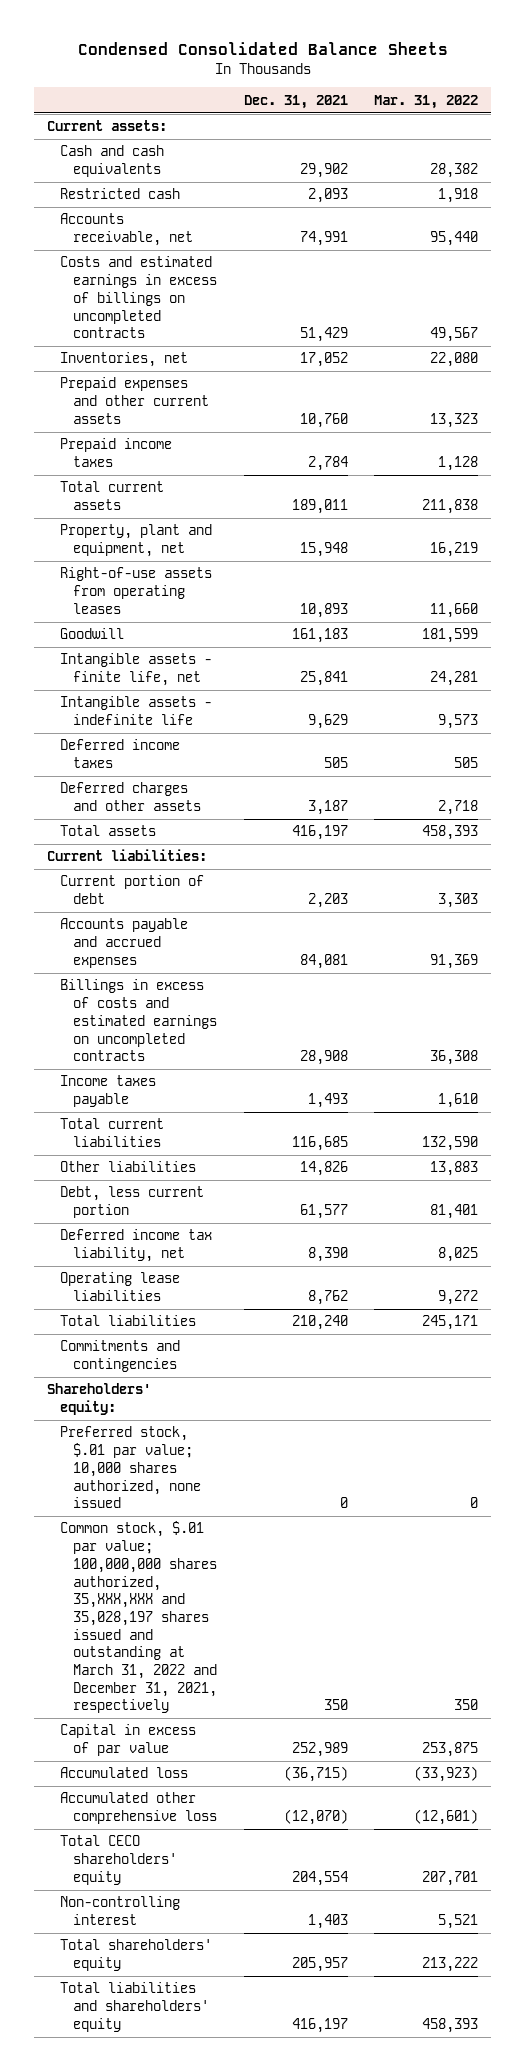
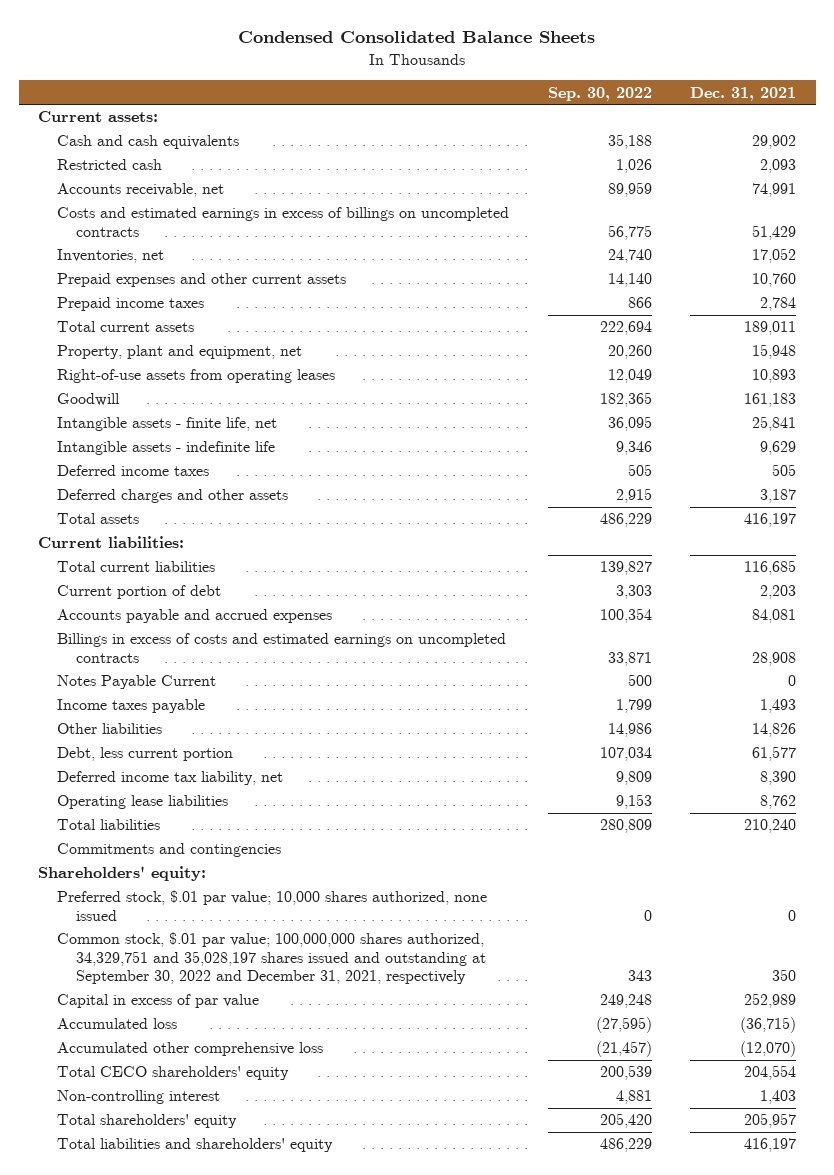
[374,94,479,109] Mar. 31, 2022 -> none
none -> [547,86,652,101] Sep. 30, 2022
[60,1118,165,1148] Total current liabilities -> [57,561,216,573] Total current liabilities
none -> [57,675,217,690] Notes Payable Current
[60,1521,218,1714] Common stock, $.01 par value; 100,000,000 shares authorized, 35,XXX,XXX and 35,028,197 shares issued and outstanding at March 31, 2022 and December 31, 2021, respectively -> [57,932,487,985] Common stock, $.01 par value; 100,000,000 shares authorized, 34,329,751 and 35,028,197 shares issued and outstanding at September 30, 2022 and December 31, 2021, respectively

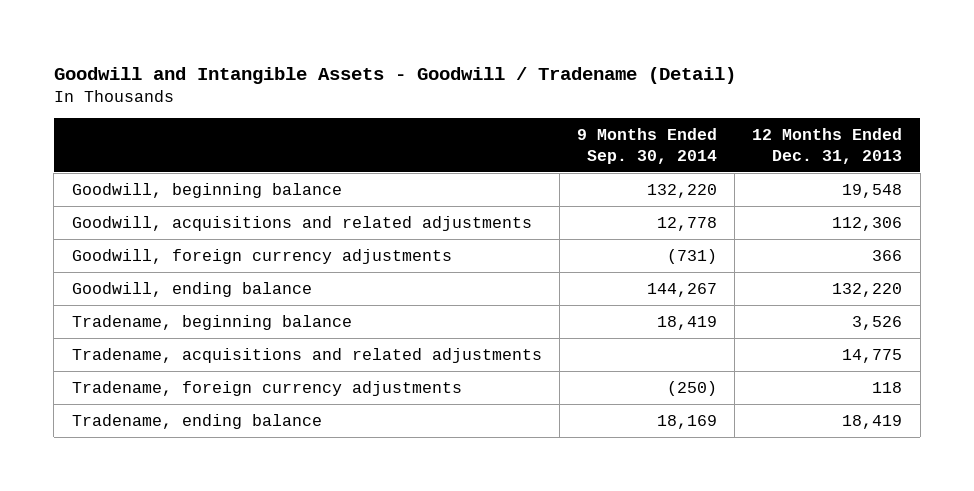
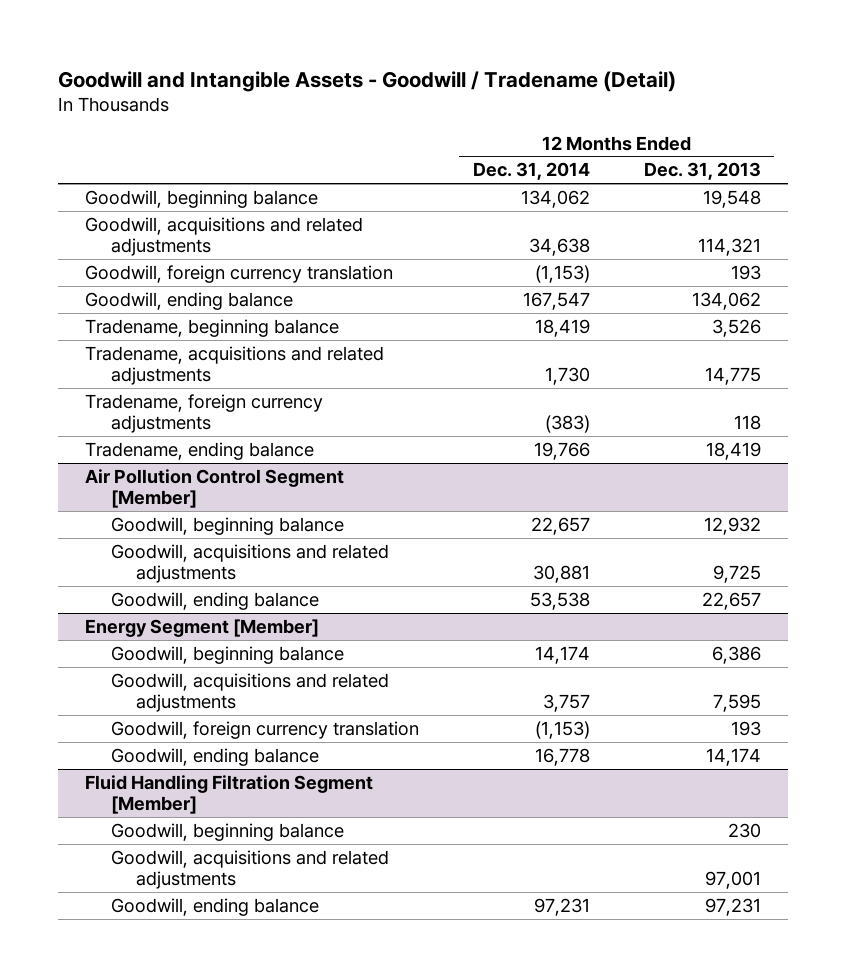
[577,128,718,164] 9 Months Ended Sep. 30, 2014 -> none
none -> [472,162,590,181] Dec. 31, 2014
[832,216,903,231] 112,306 -> [697,238,761,257] 114,321
[71,248,452,264] Goodwill, foreign currency adjustments -> [85,264,394,283] Goodwill, foreign currency translation
[872,249,903,261] 366 -> [730,264,761,280] 193
[832,282,903,297] 132,220 -> [691,291,761,310] 134,062
none -> [85,468,345,509] Air Pollution Control Segment [Member]
none -> [110,516,344,535] Goodwill, beginning balance
none -> [110,543,389,584] Goodwill, acquisitions and related adjustments
none -> [110,591,319,610] Goodwill, ending balance
none -> [85,618,320,637] Energy Segment [Member]
none -> [110,645,344,664] Goodwill, beginning balance
none -> [110,672,389,713] Goodwill, acquisitions and related adjustments
none -> [110,720,419,739] Goodwill, foreign currency translation
none -> [110,747,319,766] Goodwill, ending balance
none -> [85,774,374,815] Fluid Handling Filtration Segment [Member]
none -> [110,822,344,841] Goodwill, beginning balance
none -> [110,849,389,890] Goodwill, acquisitions and related adjustments
none -> [110,897,319,916] Goodwill, ending balance

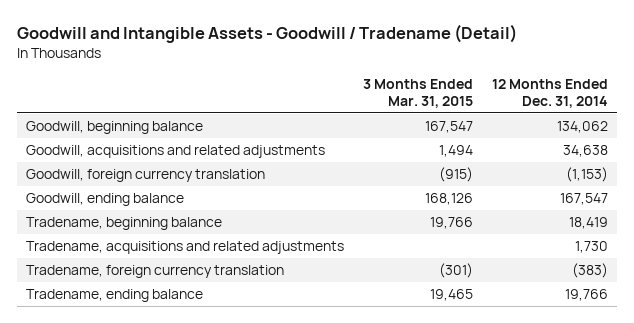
[643,162,761,181] Dec. 31, 2013 -> none
none -> [362,78,473,109] 3 Months Ended Mar. 31, 2015
[85,393,324,434] Tradename, foreign currency adjustments -> [26,265,285,279] Tradename, foreign currency translation
[85,468,345,509] Air Pollution Control Segment [Member] -> none
[110,516,344,535] Goodwill, beginning balance -> none
[110,543,389,584] Goodwill, acquisitions and related adjustments -> none
[110,591,319,610] Goodwill, ending balance -> none
[85,618,320,637] Energy Segment [Member] -> none
[110,645,344,664] Goodwill, beginning balance -> none
[110,672,389,713] Goodwill, acquisitions and related adjustments -> none
[110,720,419,739] Goodwill, foreign currency translation -> none
[110,747,319,766] Goodwill, ending balance -> none
[85,774,374,815] Fluid Handling Filtration Segment [Member] -> none
[110,822,344,841] Goodwill, beginning balance -> none
[110,849,389,890] Goodwill, acquisitions and related adjustments -> none
[110,897,319,916] Goodwill, ending balance -> none

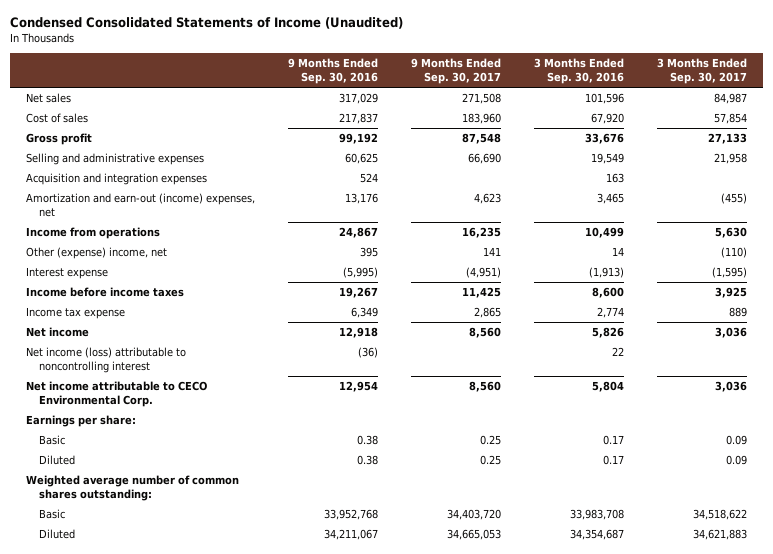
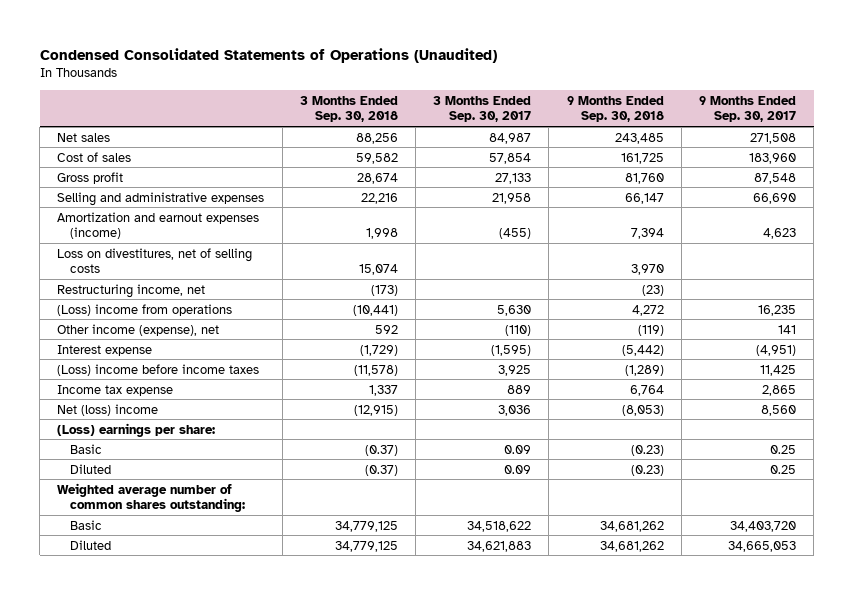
[10,17,404,30] Condensed Consolidated Statements of Income (Unaudited) -> [39,47,497,63] Condensed Consolidated Statements of Operations (Unaudited)
[288,58,379,85] 9 Months Ended Sep. 30, 2016 -> none
[533,58,624,85] 3 Months Ended Sep. 30, 2016 -> none
none -> [299,95,398,123] 3 Months Ended Sep. 30, 2018
none -> [566,95,664,123] 9 Months Ended Sep. 30, 2018
[26,172,208,185] Acquisition and integration expenses -> none
[26,192,256,217] Amortization and earn-out (income) expenses, net -> [57,211,260,239] Amortization and earnout expenses (income)
none -> [57,247,253,273] Loss on divestitures, net of selling costs
none -> [57,283,206,298] Restructuring income, net
[26,226,161,239] Income from operations -> [57,303,233,316] (Loss) income from operations
[26,246,168,259] Other (expense) income, net -> [57,323,220,336] Other income (expense), net
[26,286,185,297] Income before income taxes -> [57,363,260,376] (Loss) income before income taxes
[26,346,187,373] Net income (loss) attributable to noncontrolling interest -> none
[26,380,208,407] Net income attributable to CECO Environmental Corp. -> none
[26,326,90,337] Net income -> [57,403,159,416] Net (loss) income
[26,414,137,427] Earnings per share: -> [57,422,216,437] (Loss) earnings per share:

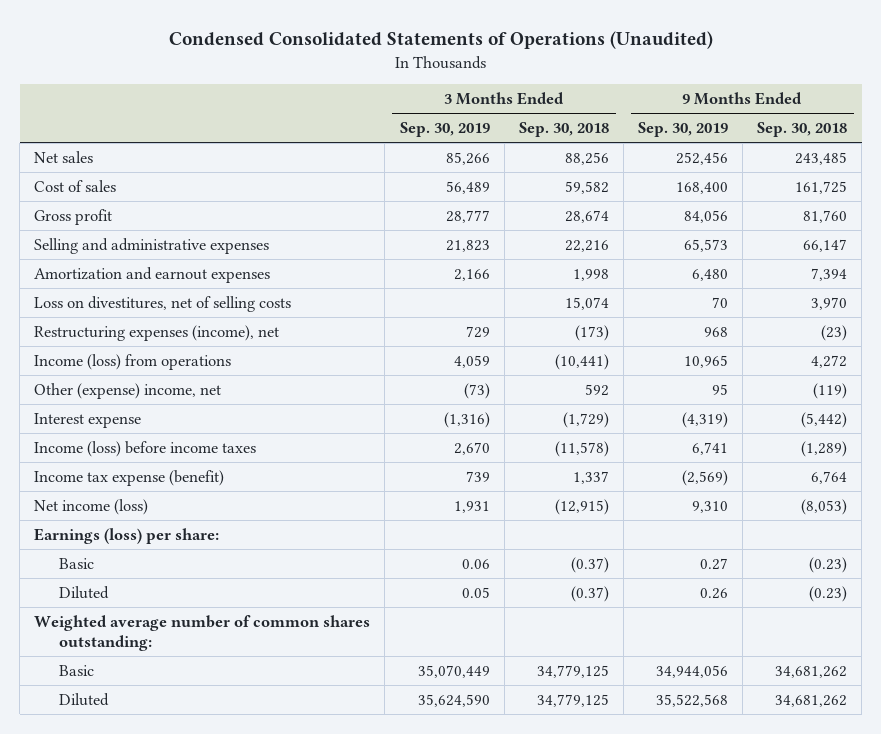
[433,95,532,123] 3 Months Ended Sep. 30, 2017 -> none
[699,95,797,123] 9 Months Ended Sep. 30, 2017 -> none
none -> [399,122,490,138] Sep. 30, 2019
none -> [637,122,728,138] Sep. 30, 2019
[57,211,260,239] Amortization and earnout expenses (income) -> [34,266,271,283] Amortization and earnout expenses
[57,283,206,298] Restructuring income, net -> [34,324,280,341] Restructuring expenses (income), net
[57,303,233,316] (Loss) income from operations -> [34,353,232,370] Income (loss) from operations
[57,323,220,336] Other income (expense), net -> [34,382,222,399] Other (expense) income, net
[57,363,260,376] (Loss) income before income taxes -> [34,440,257,457] Income (loss) before income taxes
[57,384,174,396] Income tax expense -> [34,469,225,486] Income tax expense (benefit)
[57,403,159,416] Net (loss) income -> [34,498,149,515] Net income (loss)
[57,422,216,437] (Loss) earnings per share: -> [34,527,220,544] Earnings (loss) per share:

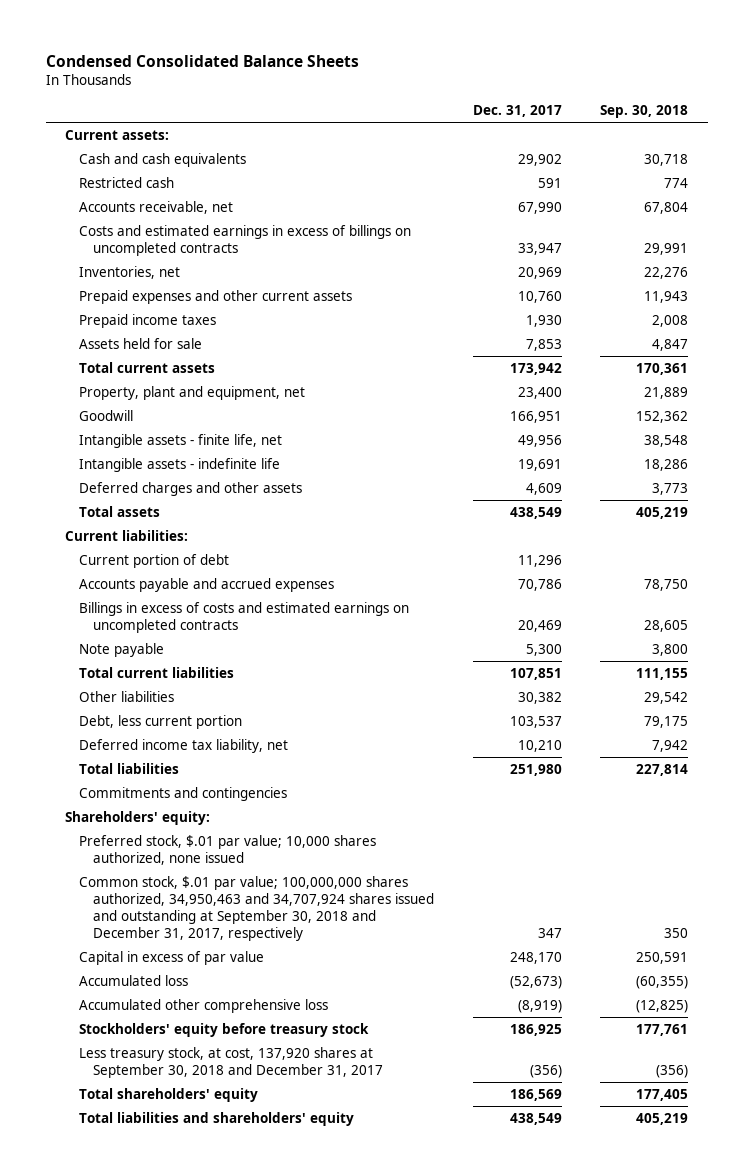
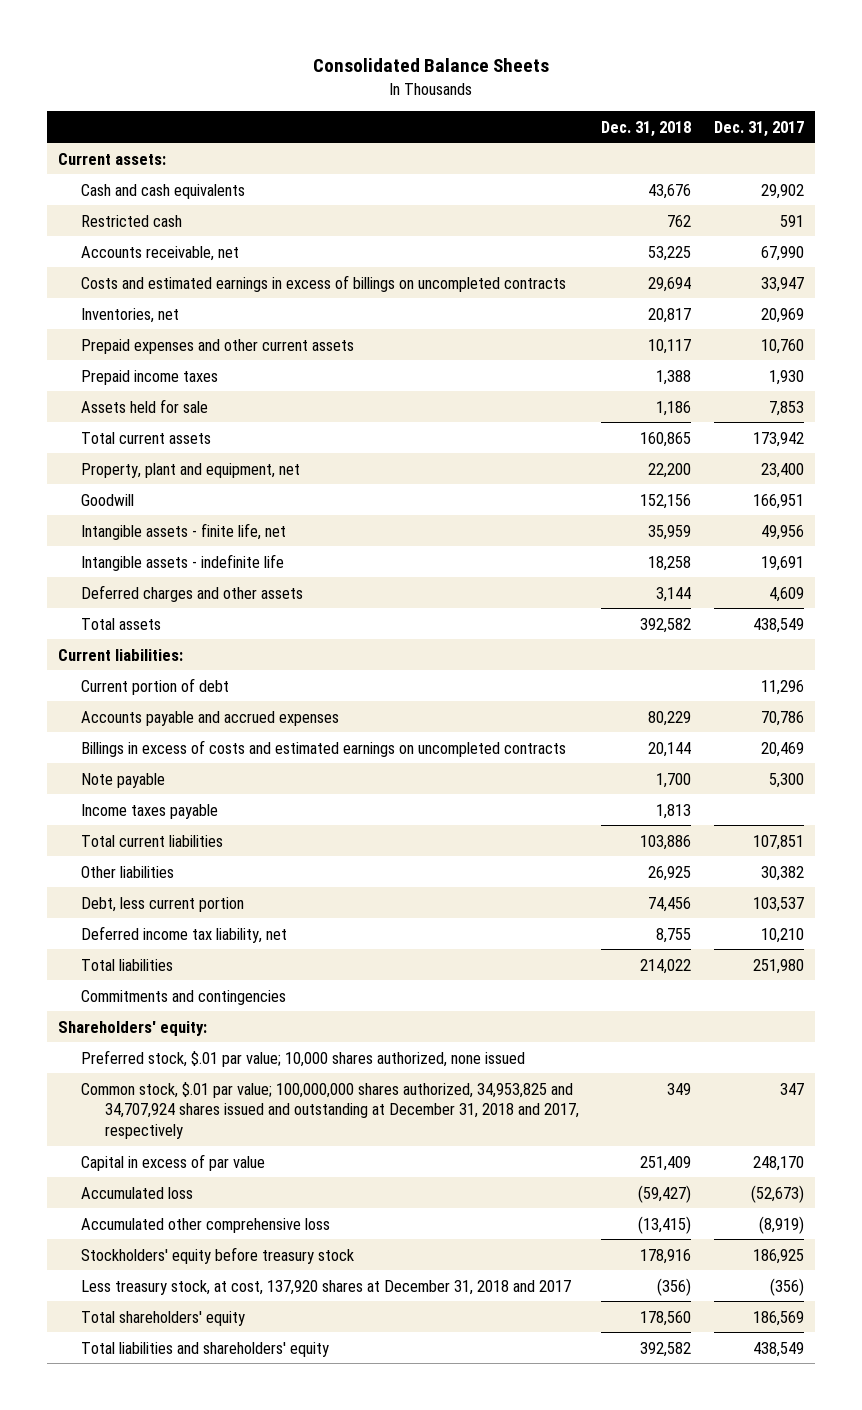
[45,54,359,67] Condensed Consolidated Balance Sheets -> [313,58,550,73] Consolidated Balance Sheets
[600,104,689,118] Sep. 30, 2018 -> none
none -> [601,120,692,137] Dec. 31, 2018
none -> [81,803,219,819] Income taxes payable
[79,876,435,941] Common stock, $.01 par value; 100,000,000 shares authorized, 34,950,463 and 34,707,924 shares issued and outstanding at September 30, 2018 and December 31, 2017, respectively -> [81,1081,579,1140] Common stock, $.01 par value; 100,000,000 shares authorized, 34,953,825 and 34,707,924 shares issued and outstanding at December 31, 2018 and 2017, respectively
[79,1047,384,1078] Less treasury stock, at cost, 137,920 shares at September 30, 2018 and December 31, 2017 -> [81,1279,572,1295] Less treasury stock, at cost, 137,920 shares at December 31, 2018 and 2017

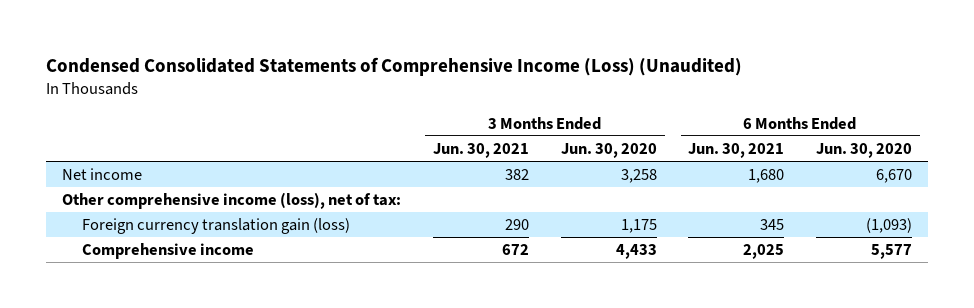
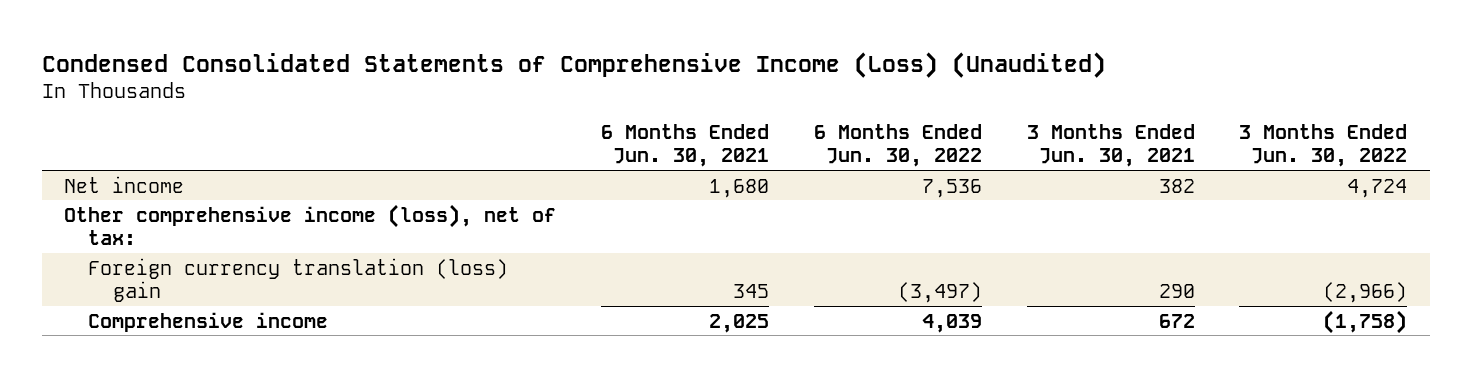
[560,143,657,159] Jun. 30, 2020 -> none
[816,143,913,159] Jun. 30, 2020 -> none
none -> [813,124,982,168] 6 Months Ended Jun. 30, 2022
none -> [1239,124,1408,168] 3 Months Ended Jun. 30, 2022
[82,218,351,235] Foreign currency translation gain (loss) -> [88,257,509,302] Foreign currency translation (loss) gain

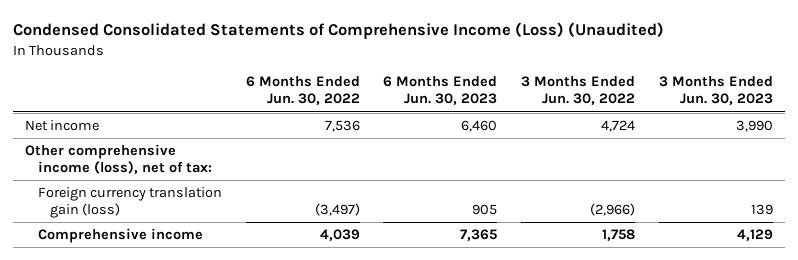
[600,124,769,168] 6 Months Ended Jun. 30, 2021 -> none
[1026,124,1195,168] 3 Months Ended Jun. 30, 2021 -> none
none -> [383,76,498,106] 6 Months Ended Jun. 30, 2023
none -> [659,76,774,106] 3 Months Ended Jun. 30, 2023
[88,257,509,302] Foreign currency translation (loss) gain -> [37,187,222,219] Foreign currency translation gain (loss)
[1323,309,1408,334] (1,758) -> [602,229,636,242] 1,758

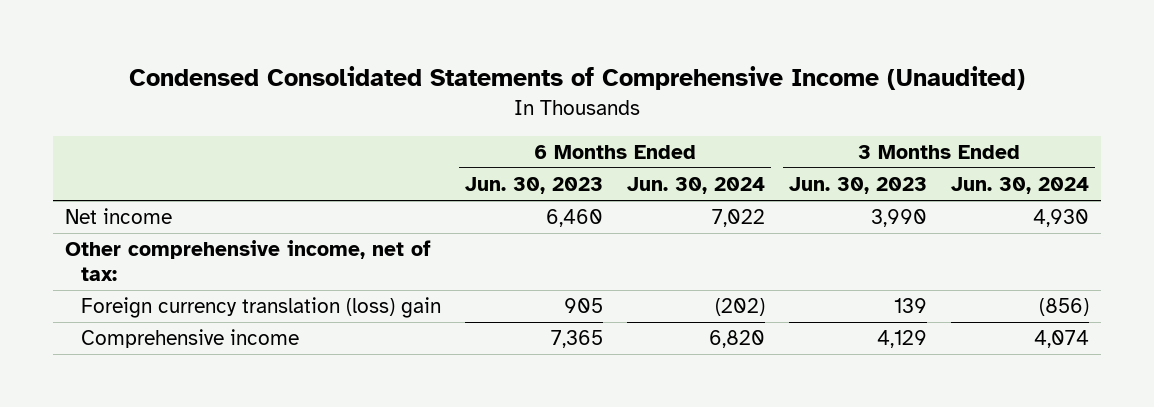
[13,22,665,40] Condensed Consolidated Statements of Comprehensive Income (Loss) (Unaudited) -> [129,66,1026,91] Condensed Consolidated Statements of Comprehensive Income (Unaudited)
[245,76,360,106] 6 Months Ended Jun. 30, 2022 -> none
[521,76,636,106] 3 Months Ended Jun. 30, 2022 -> none
none -> [626,177,765,195] Jun. 30, 2024
none -> [950,177,1089,195] Jun. 30, 2024
[25,144,212,175] Other comprehensive income (loss), net of tax: -> [65,240,432,281] Other comprehensive income, net of tax:
[37,187,222,219] Foreign currency translation gain (loss) -> [80,297,441,319] Foreign currency translation (loss) gain

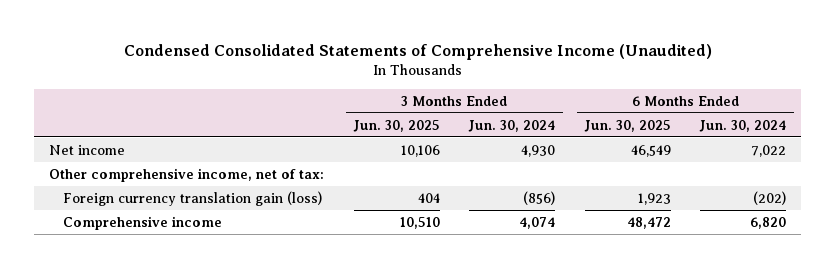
[464,177,603,195] Jun. 30, 2023 -> none
[788,177,927,195] Jun. 30, 2023 -> none
none -> [352,119,440,132] Jun. 30, 2025
none -> [583,119,671,132] Jun. 30, 2025
[80,297,441,319] Foreign currency translation (loss) gain -> [62,190,322,206] Foreign currency translation gain (loss)

